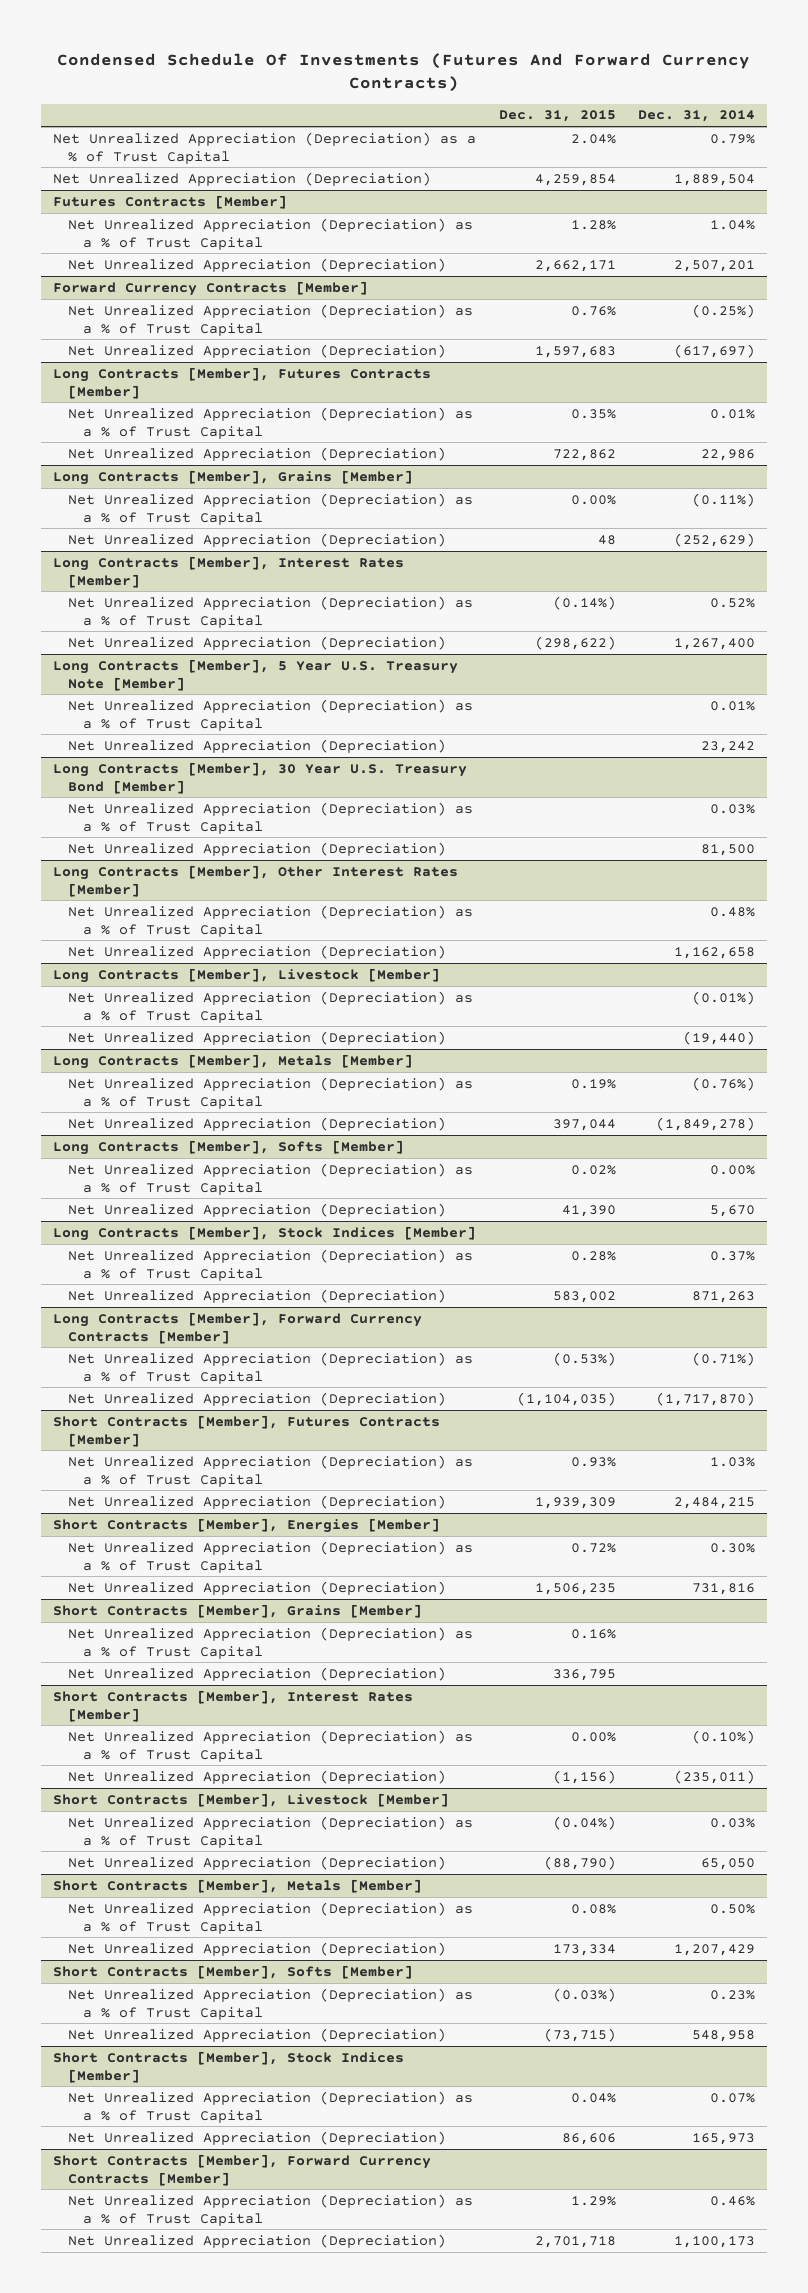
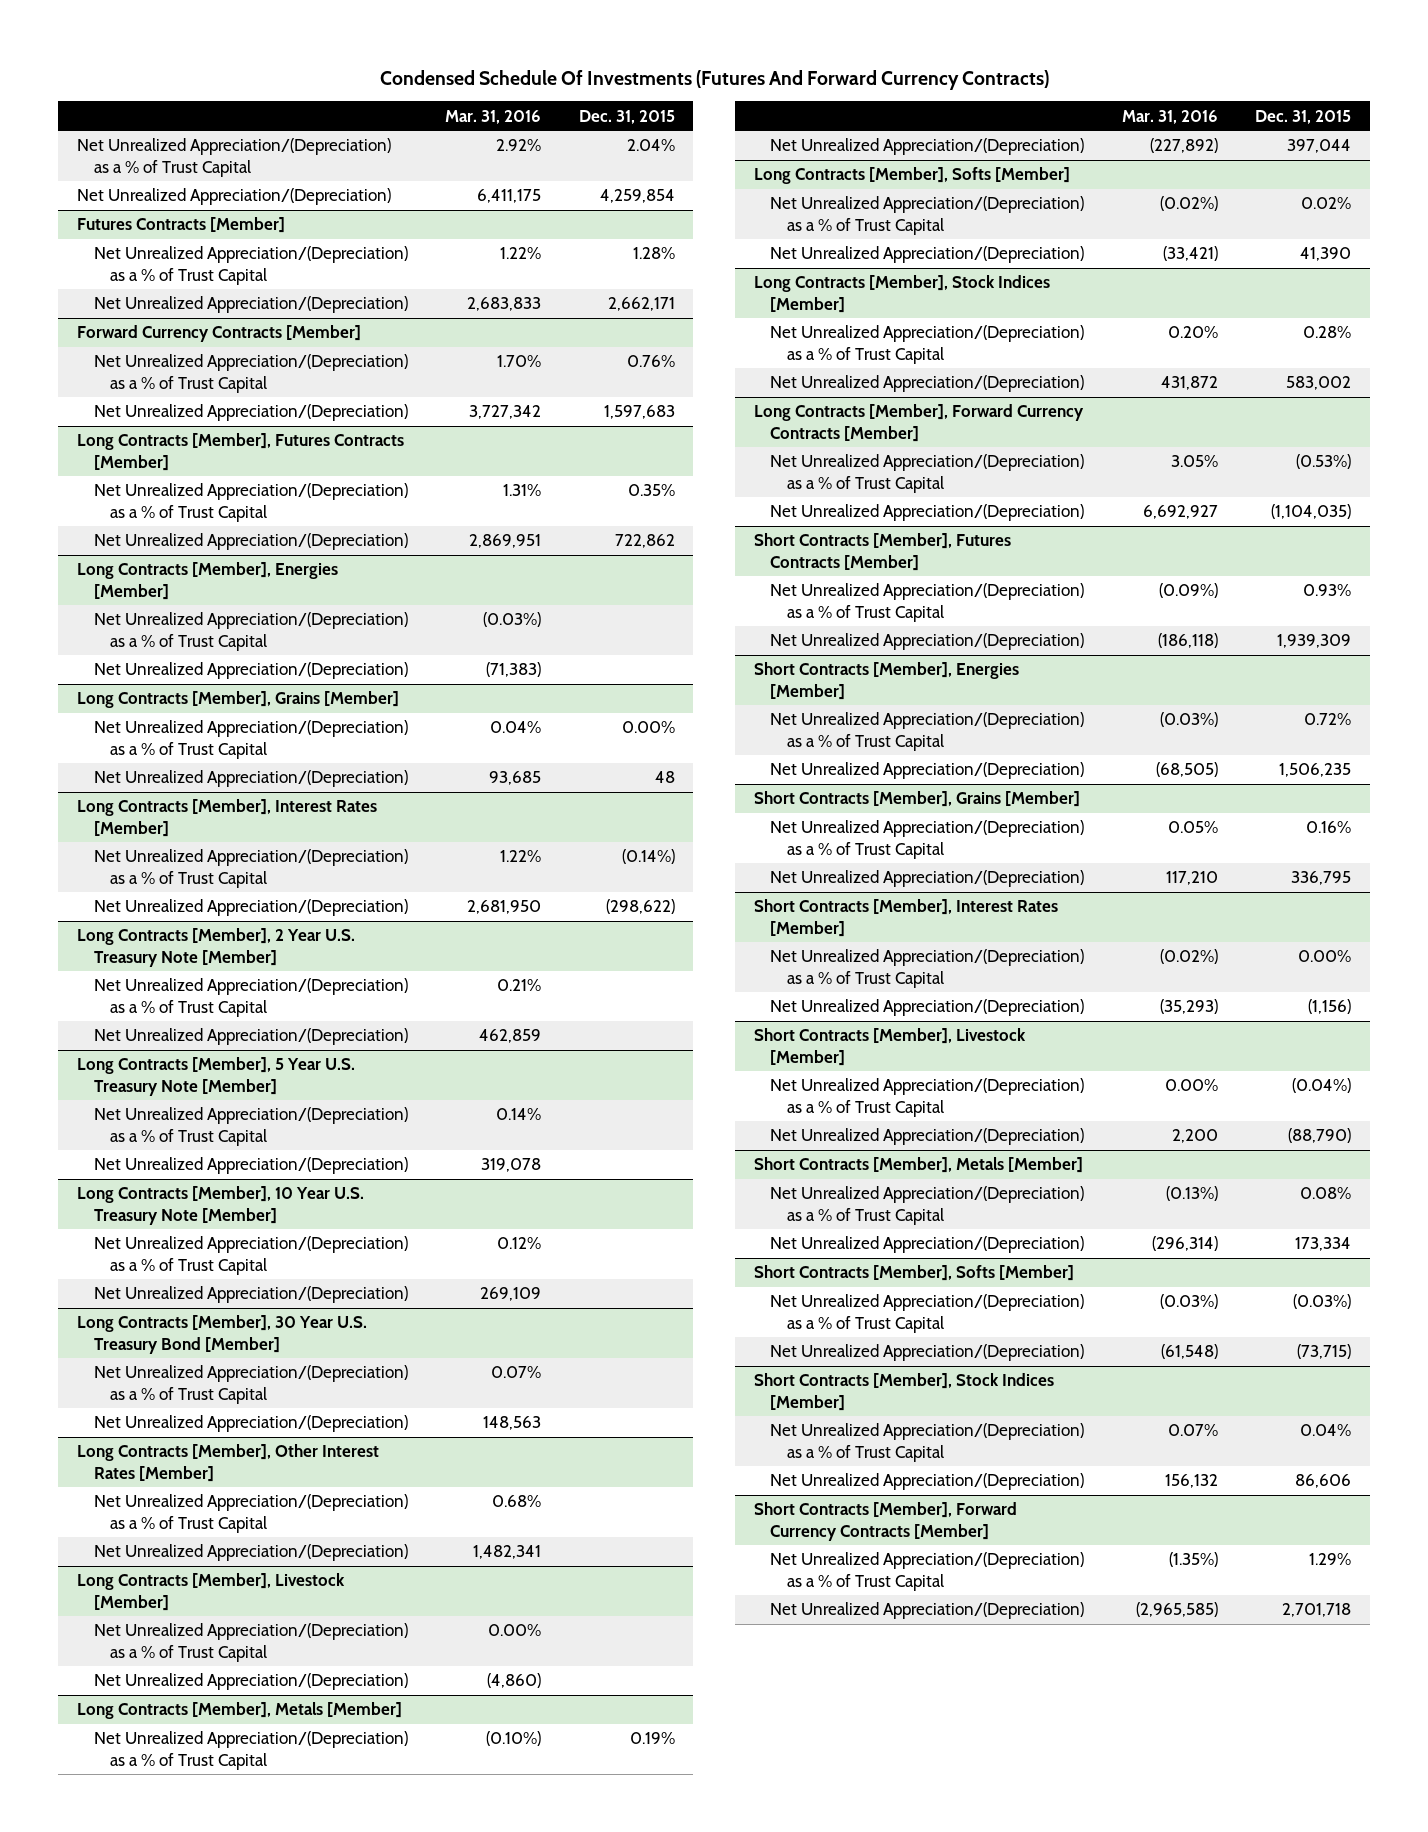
[638,110,756,123] Dec. 31, 2014 -> none
none -> [445,109,542,124] Mar. 31, 2016
[52,131,476,164] Net Unrealized Appreciation (Depreciation) as a % of Trust Capital -> [77,138,392,177] Net Unrealized Appreciation/(Depreciation) as a % of Trust Capital
[52,171,431,186] Net Unrealized Appreciation (Depreciation) -> [77,188,392,206] Net Unrealized Appreciation/(Depreciation)
[67,217,473,250] Net Unrealized Appreciation (Depreciation) as a % of Trust Capital -> [93,246,408,285] Net Unrealized Appreciation/(Depreciation) as a % of Trust Capital
[67,257,446,272] Net Unrealized Appreciation (Depreciation) -> [93,296,408,314] Net Unrealized Appreciation/(Depreciation)
[67,303,473,336] Net Unrealized Appreciation (Depreciation) as a % of Trust Capital -> [93,354,408,393] Net Unrealized Appreciation/(Depreciation) as a % of Trust Capital
[67,343,446,358] Net Unrealized Appreciation (Depreciation) -> [93,404,408,422] Net Unrealized Appreciation/(Depreciation)
[67,406,473,439] Net Unrealized Appreciation (Depreciation) as a % of Trust Capital -> [93,483,408,522] Net Unrealized Appreciation/(Depreciation) as a % of Trust Capital
[67,446,446,461] Net Unrealized Appreciation (Depreciation) -> [93,533,408,551] Net Unrealized Appreciation/(Depreciation)
none -> [77,562,339,600] Long Contracts [Member], Energies [Member]
none -> [93,612,408,651] Net Unrealized Appreciation/(Depreciation) as a % of Trust Capital
none -> [93,662,408,680] Net Unrealized Appreciation/(Depreciation)
[67,492,473,525] Net Unrealized Appreciation (Depreciation) as a % of Trust Capital -> [93,720,408,759] Net Unrealized Appreciation/(Depreciation) as a % of Trust Capital
[67,532,446,547] Net Unrealized Appreciation (Depreciation) -> [93,770,408,788] Net Unrealized Appreciation/(Depreciation)
[67,595,473,628] Net Unrealized Appreciation (Depreciation) as a % of Trust Capital -> [93,849,408,888] Net Unrealized Appreciation/(Depreciation) as a % of Trust Capital
[67,635,446,650] Net Unrealized Appreciation (Depreciation) -> [93,899,408,917] Net Unrealized Appreciation/(Depreciation)
none -> [77,928,356,967] Long Contracts [Member], 2 Year U.S. Treasury Note [Member]
none -> [93,978,408,1017] Net Unrealized Appreciation/(Depreciation) as a % of Trust Capital
none -> [93,1028,408,1046] Net Unrealized Appreciation/(Depreciation)
[67,698,473,731] Net Unrealized Appreciation (Depreciation) as a % of Trust Capital -> [93,1107,408,1146] Net Unrealized Appreciation/(Depreciation) as a % of Trust Capital
[67,738,446,753] Net Unrealized Appreciation (Depreciation) -> [93,1157,408,1175] Net Unrealized Appreciation/(Depreciation)
none -> [77,1186,365,1225] Long Contracts [Member], 10 Year U.S. Treasury Note [Member]
none -> [93,1236,408,1275] Net Unrealized Appreciation/(Depreciation) as a % of Trust Capital
none -> [93,1286,408,1304] Net Unrealized Appreciation/(Depreciation)
[67,801,473,834] Net Unrealized Appreciation (Depreciation) as a % of Trust Capital -> [93,1365,408,1404] Net Unrealized Appreciation/(Depreciation) as a % of Trust Capital
[67,841,446,856] Net Unrealized Appreciation (Depreciation) -> [93,1415,408,1433] Net Unrealized Appreciation/(Depreciation)
[67,904,473,937] Net Unrealized Appreciation (Depreciation) as a % of Trust Capital -> [93,1494,408,1533] Net Unrealized Appreciation/(Depreciation) as a % of Trust Capital
[67,944,446,959] Net Unrealized Appreciation (Depreciation) -> [93,1544,408,1562] Net Unrealized Appreciation/(Depreciation)
[67,990,473,1023] Net Unrealized Appreciation (Depreciation) as a % of Trust Capital -> [93,1623,408,1662] Net Unrealized Appreciation/(Depreciation) as a % of Trust Capital
[67,1030,446,1045] Net Unrealized Appreciation (Depreciation) -> [93,1673,408,1691] Net Unrealized Appreciation/(Depreciation)
[67,1076,473,1109] Net Unrealized Appreciation (Depreciation) as a % of Trust Capital -> [93,1731,408,1770] Net Unrealized Appreciation/(Depreciation) as a % of Trust Capital
[67,1116,446,1131] Net Unrealized Appreciation (Depreciation) -> [770,138,1085,156] Net Unrealized Appreciation/(Depreciation)
[67,1162,473,1195] Net Unrealized Appreciation (Depreciation) as a % of Trust Capital -> [770,196,1085,235] Net Unrealized Appreciation/(Depreciation) as a % of Trust Capital
[67,1202,446,1217] Net Unrealized Appreciation (Depreciation) -> [770,246,1085,264] Net Unrealized Appreciation/(Depreciation)
[67,1248,473,1281] Net Unrealized Appreciation (Depreciation) as a % of Trust Capital -> [770,325,1085,364] Net Unrealized Appreciation/(Depreciation) as a % of Trust Capital
[67,1288,446,1303] Net Unrealized Appreciation (Depreciation) -> [770,375,1085,393] Net Unrealized Appreciation/(Depreciation)
[67,1351,473,1384] Net Unrealized Appreciation (Depreciation) as a % of Trust Capital -> [770,454,1085,493] Net Unrealized Appreciation/(Depreciation) as a % of Trust Capital
[67,1391,446,1406] Net Unrealized Appreciation (Depreciation) -> [770,504,1085,522] Net Unrealized Appreciation/(Depreciation)
[67,1454,473,1487] Net Unrealized Appreciation (Depreciation) as a % of Trust Capital -> [770,583,1085,622] Net Unrealized Appreciation/(Depreciation) as a % of Trust Capital
[67,1494,446,1509] Net Unrealized Appreciation (Depreciation) -> [770,633,1085,651] Net Unrealized Appreciation/(Depreciation)
[67,1540,473,1573] Net Unrealized Appreciation (Depreciation) as a % of Trust Capital -> [770,712,1085,751] Net Unrealized Appreciation/(Depreciation) as a % of Trust Capital
[67,1580,446,1595] Net Unrealized Appreciation (Depreciation) -> [770,762,1085,780] Net Unrealized Appreciation/(Depreciation)
[67,1626,473,1659] Net Unrealized Appreciation (Depreciation) as a % of Trust Capital -> [770,820,1085,859] Net Unrealized Appreciation/(Depreciation) as a % of Trust Capital
[67,1666,446,1681] Net Unrealized Appreciation (Depreciation) -> [770,870,1085,888] Net Unrealized Appreciation/(Depreciation)
[67,1729,473,1762] Net Unrealized Appreciation (Depreciation) as a % of Trust Capital -> [770,949,1085,988] Net Unrealized Appreciation/(Depreciation) as a % of Trust Capital
[67,1769,446,1784] Net Unrealized Appreciation (Depreciation) -> [770,999,1085,1017] Net Unrealized Appreciation/(Depreciation)
[67,1815,473,1848] Net Unrealized Appreciation (Depreciation) as a % of Trust Capital -> [770,1078,1085,1117] Net Unrealized Appreciation/(Depreciation) as a % of Trust Capital
[67,1855,446,1870] Net Unrealized Appreciation (Depreciation) -> [770,1128,1085,1146] Net Unrealized Appreciation/(Depreciation)
[67,1901,473,1934] Net Unrealized Appreciation (Depreciation) as a % of Trust Capital -> [770,1186,1085,1225] Net Unrealized Appreciation/(Depreciation) as a % of Trust Capital
[67,1941,446,1956] Net Unrealized Appreciation (Depreciation) -> [770,1236,1085,1254] Net Unrealized Appreciation/(Depreciation)
[67,1987,473,2020] Net Unrealized Appreciation (Depreciation) as a % of Trust Capital -> [770,1294,1085,1333] Net Unrealized Appreciation/(Depreciation) as a % of Trust Capital
[67,2027,446,2042] Net Unrealized Appreciation (Depreciation) -> [770,1344,1085,1362] Net Unrealized Appreciation/(Depreciation)
[67,2090,473,2123] Net Unrealized Appreciation (Depreciation) as a % of Trust Capital -> [770,1423,1085,1462] Net Unrealized Appreciation/(Depreciation) as a % of Trust Capital
[67,2130,446,2145] Net Unrealized Appreciation (Depreciation) -> [770,1473,1085,1491] Net Unrealized Appreciation/(Depreciation)
[67,2193,473,2226] Net Unrealized Appreciation (Depreciation) as a % of Trust Capital -> [770,1552,1085,1591] Net Unrealized Appreciation/(Depreciation) as a % of Trust Capital
[67,2233,446,2248] Net Unrealized Appreciation (Depreciation) -> [770,1602,1085,1620] Net Unrealized Appreciation/(Depreciation)

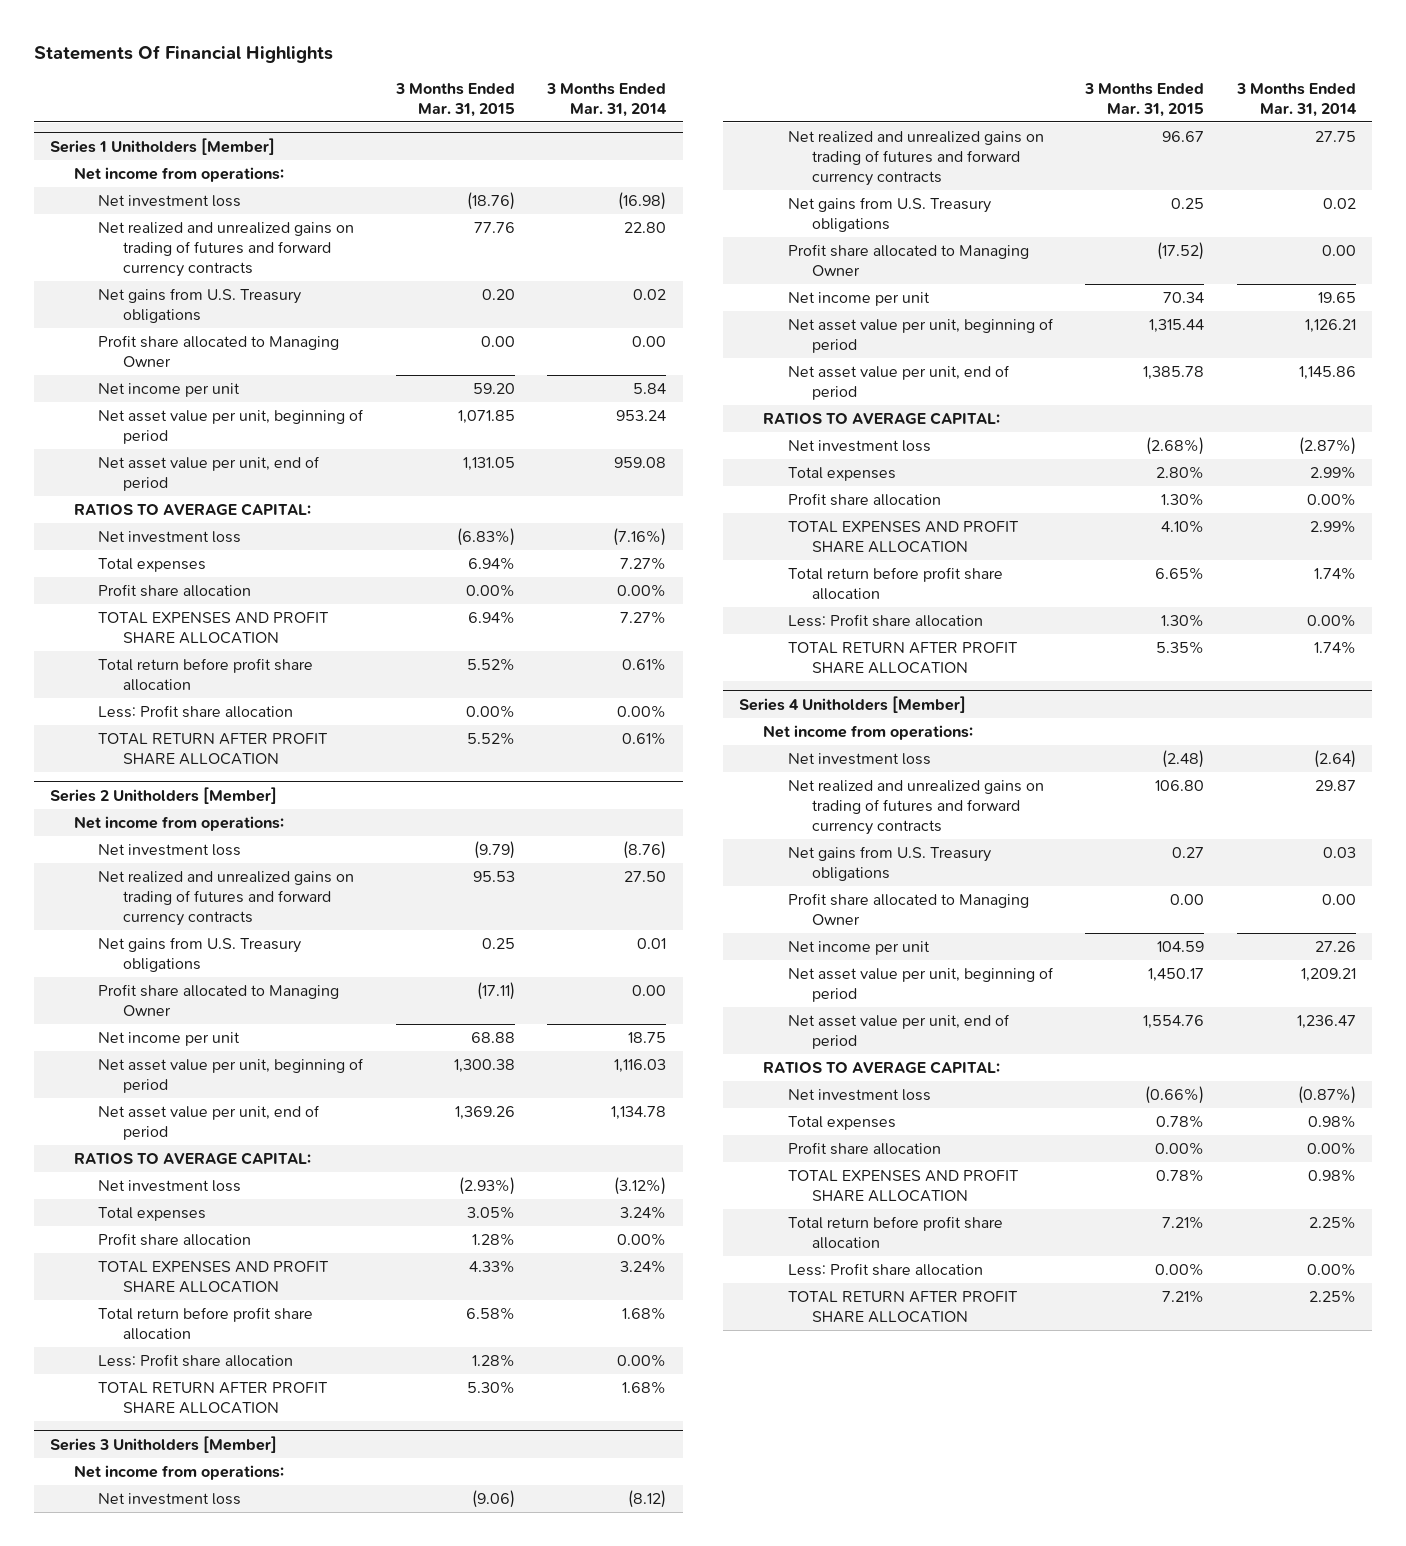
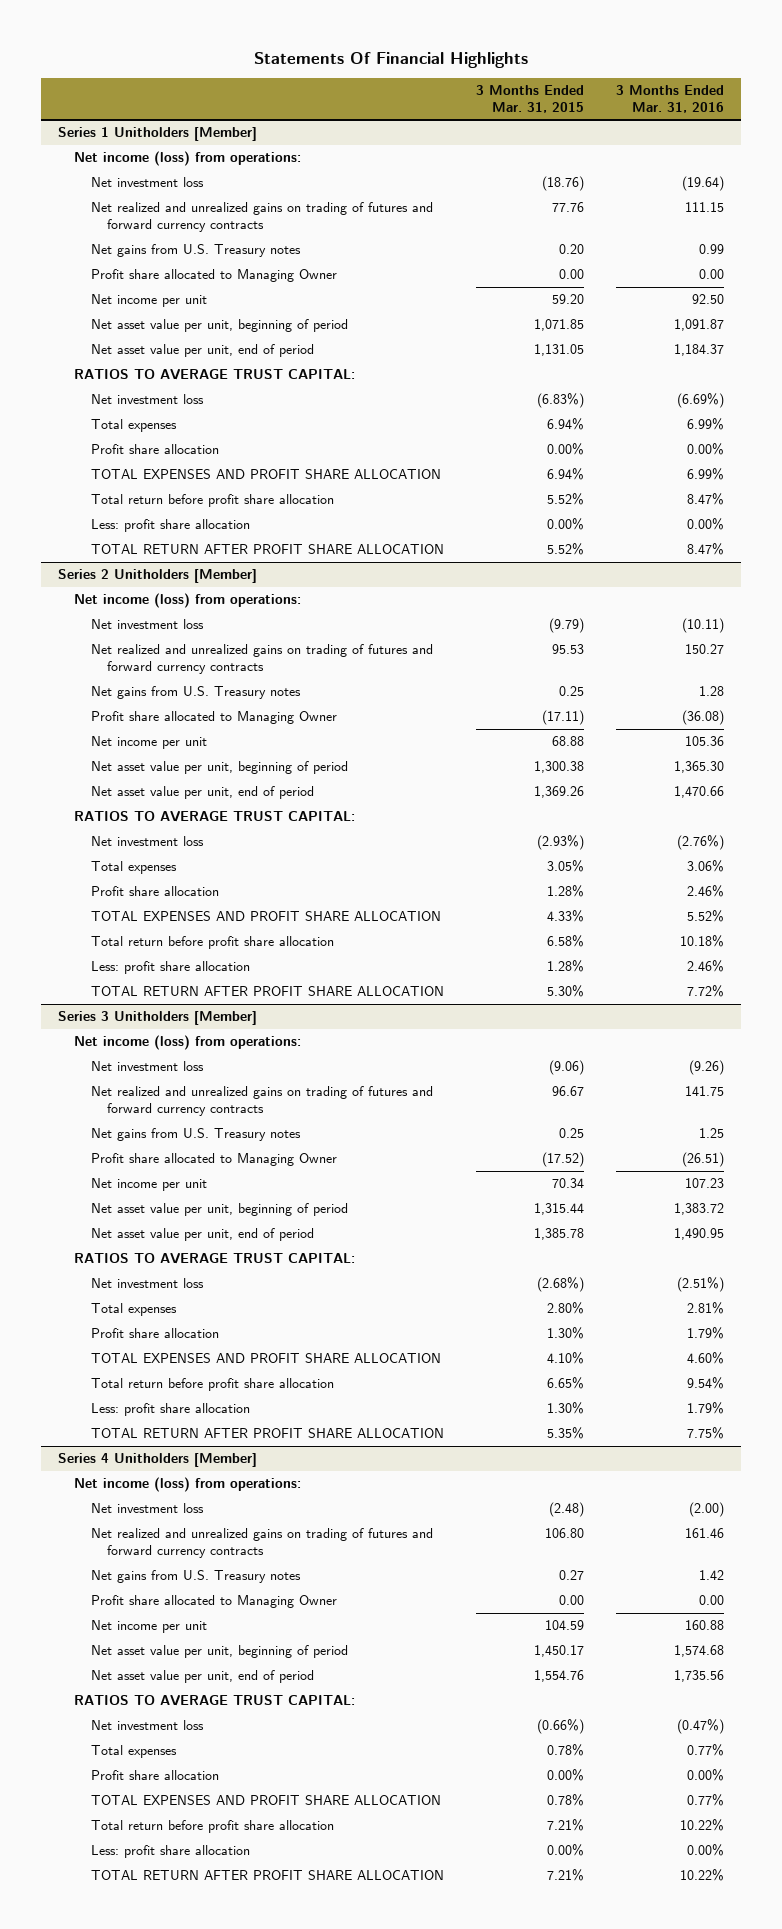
[546,83,668,117] 3 Months Ended Mar. 31, 2014 -> none
none -> [616,85,725,113] 3 Months Ended Mar. 31, 2016
[74,166,285,182] Net income from operations: -> [74,151,302,167] Net income (loss) from operations:
[98,287,302,323] Net gains from U.S. Treasury obligations -> [90,244,301,258] Net gains from U.S. Treasury notes
[74,502,312,516] RATIOS TO AVERAGE CAPITAL: -> [74,369,356,381] RATIOS TO AVERAGE TRUST CAPITAL:
[98,704,294,718] Less: Profit share allocation -> [90,519,250,533] Less: profit share allocation
[74,815,285,831] Net income from operations: -> [74,593,302,609] Net income (loss) from operations:
[98,936,302,972] Net gains from U.S. Treasury obligations -> [90,686,301,700] Net gains from U.S. Treasury notes
[74,1151,312,1165] RATIOS TO AVERAGE CAPITAL: -> [74,811,356,823] RATIOS TO AVERAGE TRUST CAPITAL:
[98,1353,294,1367] Less: Profit share allocation -> [90,961,250,975] Less: profit share allocation
[74,1464,285,1480] Net income from operations: -> [74,1035,302,1051] Net income (loss) from operations:
[787,196,991,232] Net gains from U.S. Treasury obligations -> [90,1128,301,1142] Net gains from U.S. Treasury notes
[763,411,1001,425] RATIOS TO AVERAGE CAPITAL: -> [74,1253,356,1265] RATIOS TO AVERAGE TRUST CAPITAL:
[787,613,983,627] Less: Profit share allocation -> [90,1403,250,1417] Less: profit share allocation
[763,724,974,740] Net income from operations: -> [74,1477,302,1493] Net income (loss) from operations:
[787,845,991,881] Net gains from U.S. Treasury obligations -> [90,1570,301,1584] Net gains from U.S. Treasury notes
[763,1060,1001,1074] RATIOS TO AVERAGE CAPITAL: -> [74,1695,356,1707] RATIOS TO AVERAGE TRUST CAPITAL:
[787,1262,983,1276] Less: Profit share allocation -> [90,1845,250,1859] Less: profit share allocation

